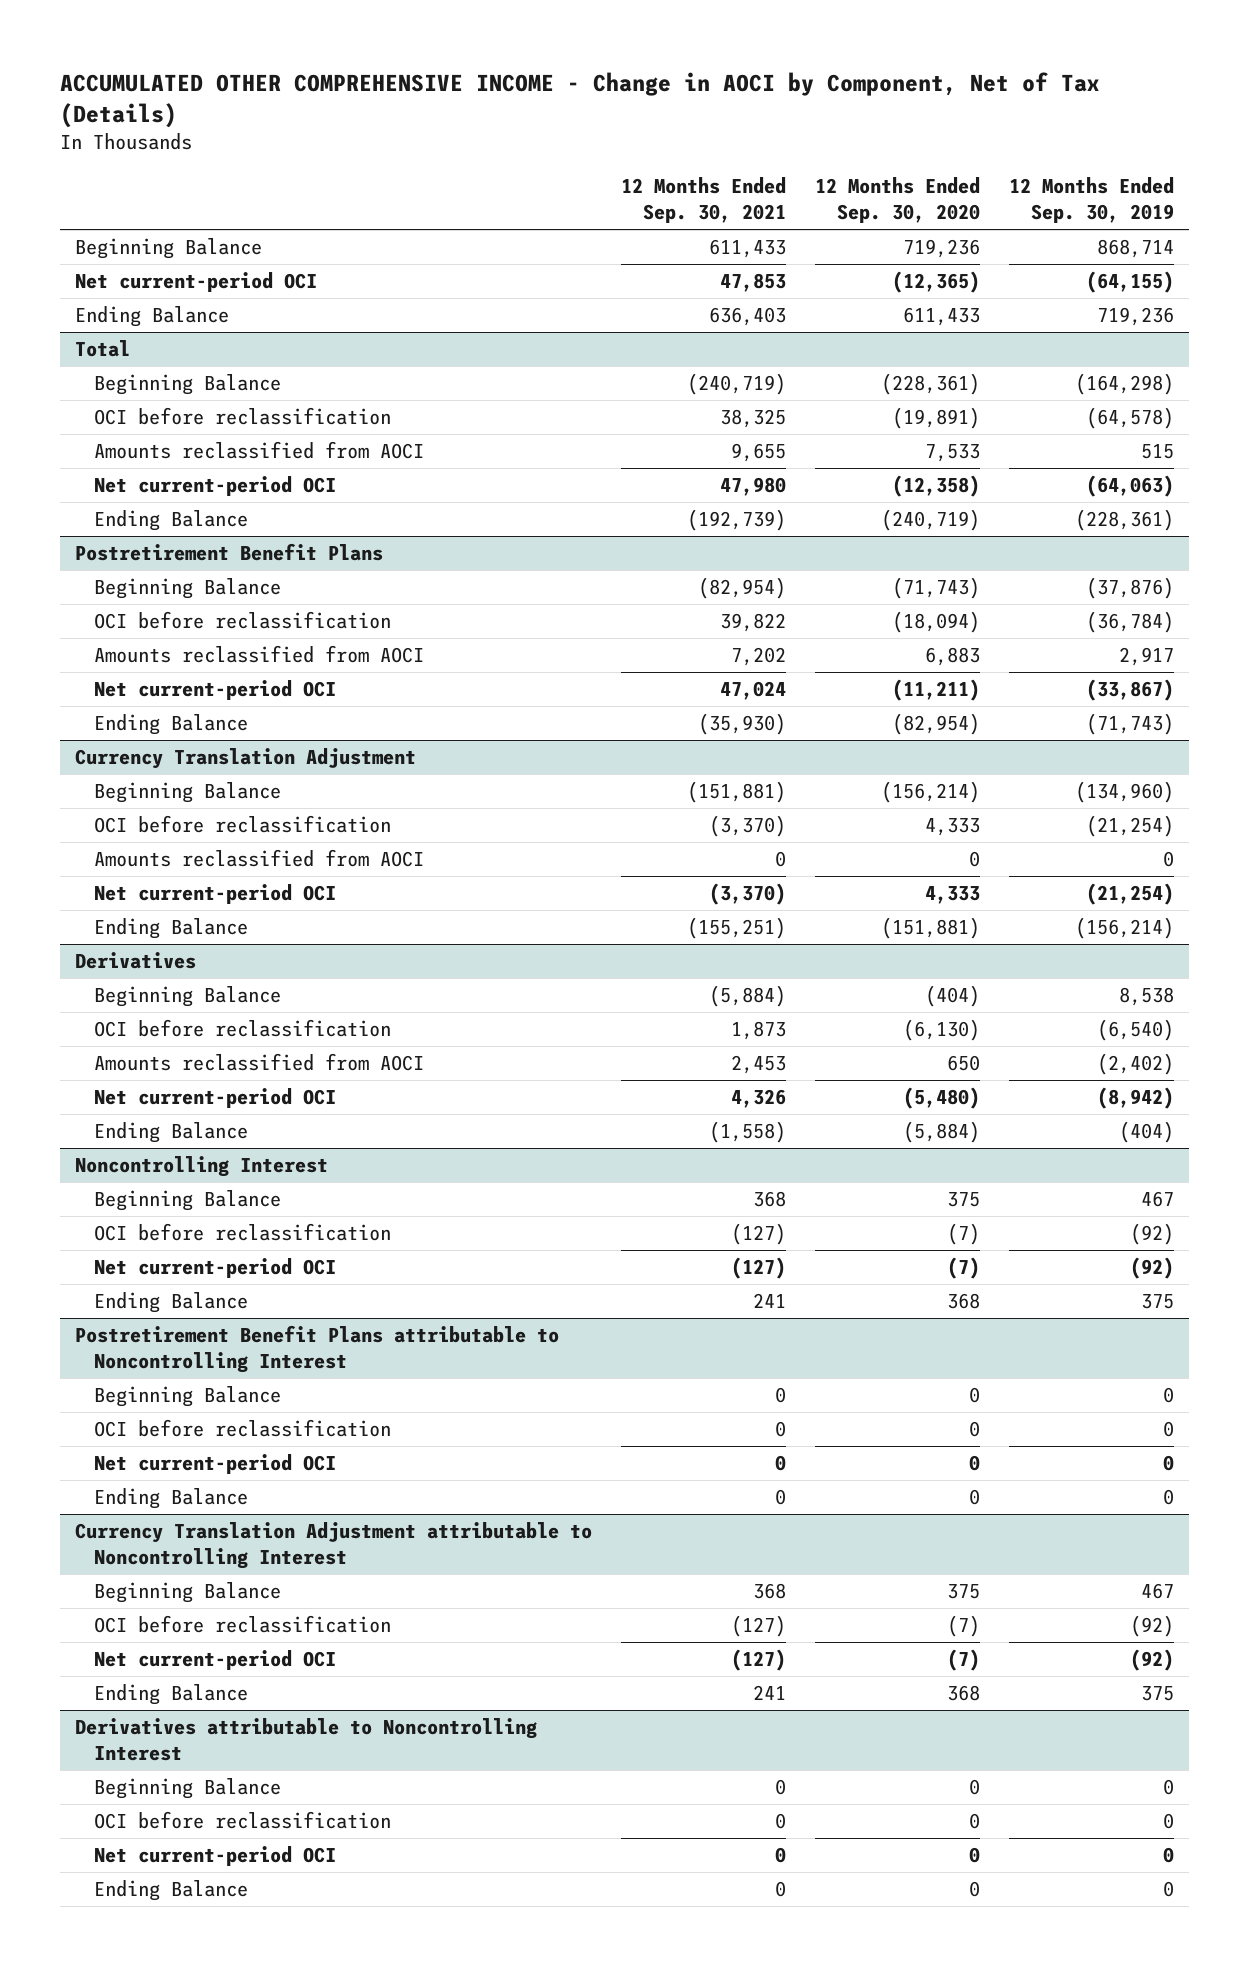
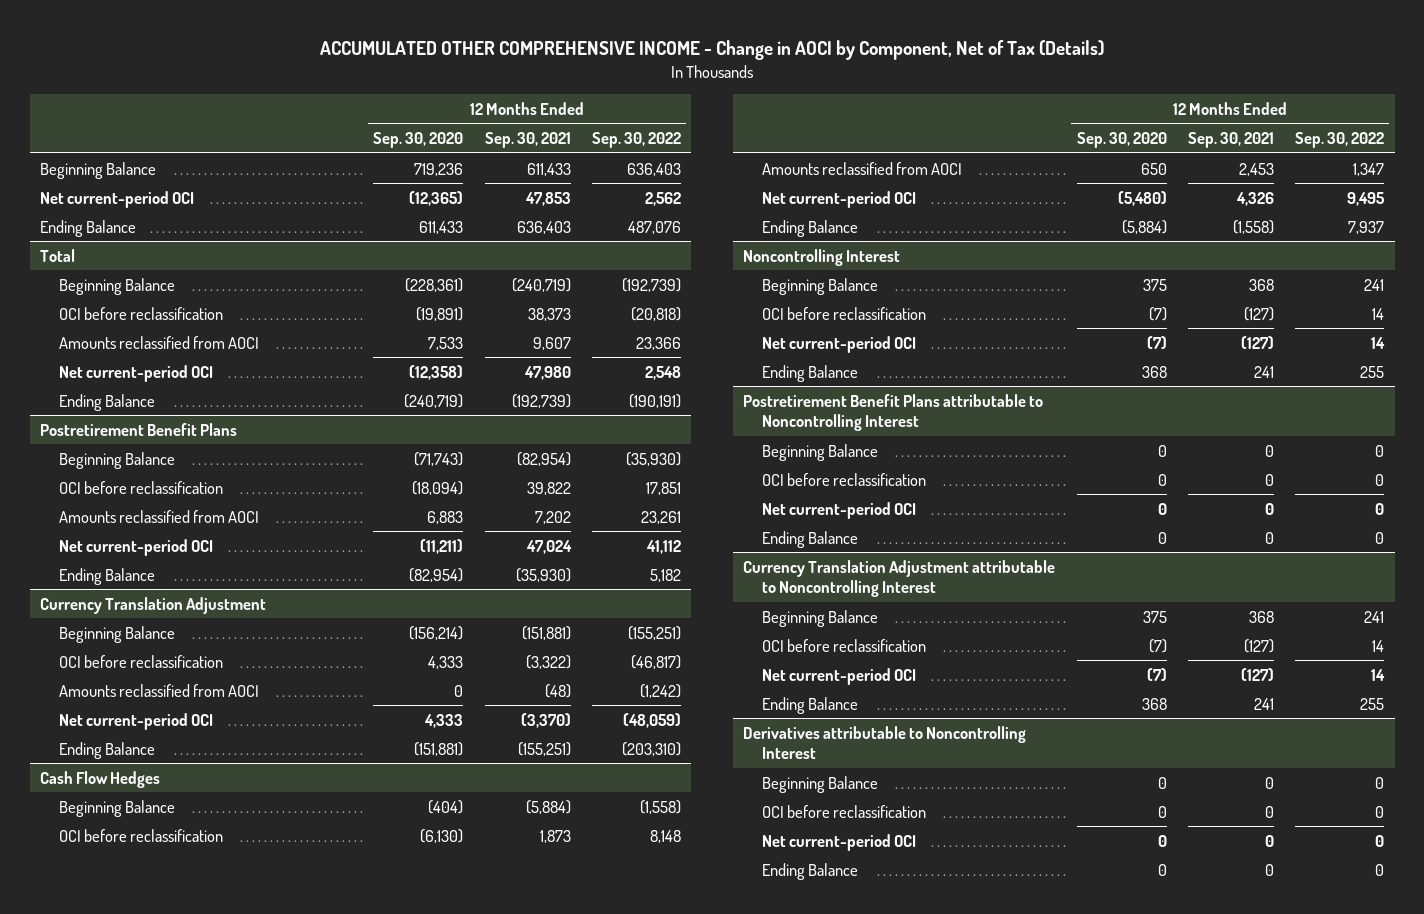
[1009,177,1175,224] 12 Months Ended Sep. 30, 2019 -> none
none -> [591,132,681,149] Sep. 30, 2022
[719,409,786,429] 38,325 -> [527,307,571,321] 38,373
[730,443,786,463] 9,655 -> [532,336,571,350] 9,607
[708,815,786,838] (3,370) -> [525,654,571,669] (3,322)
[774,851,786,868] 0 -> [544,683,571,698] (48)
[74,952,196,970] Derivatives -> [40,770,161,788] Cash Flow Hedges

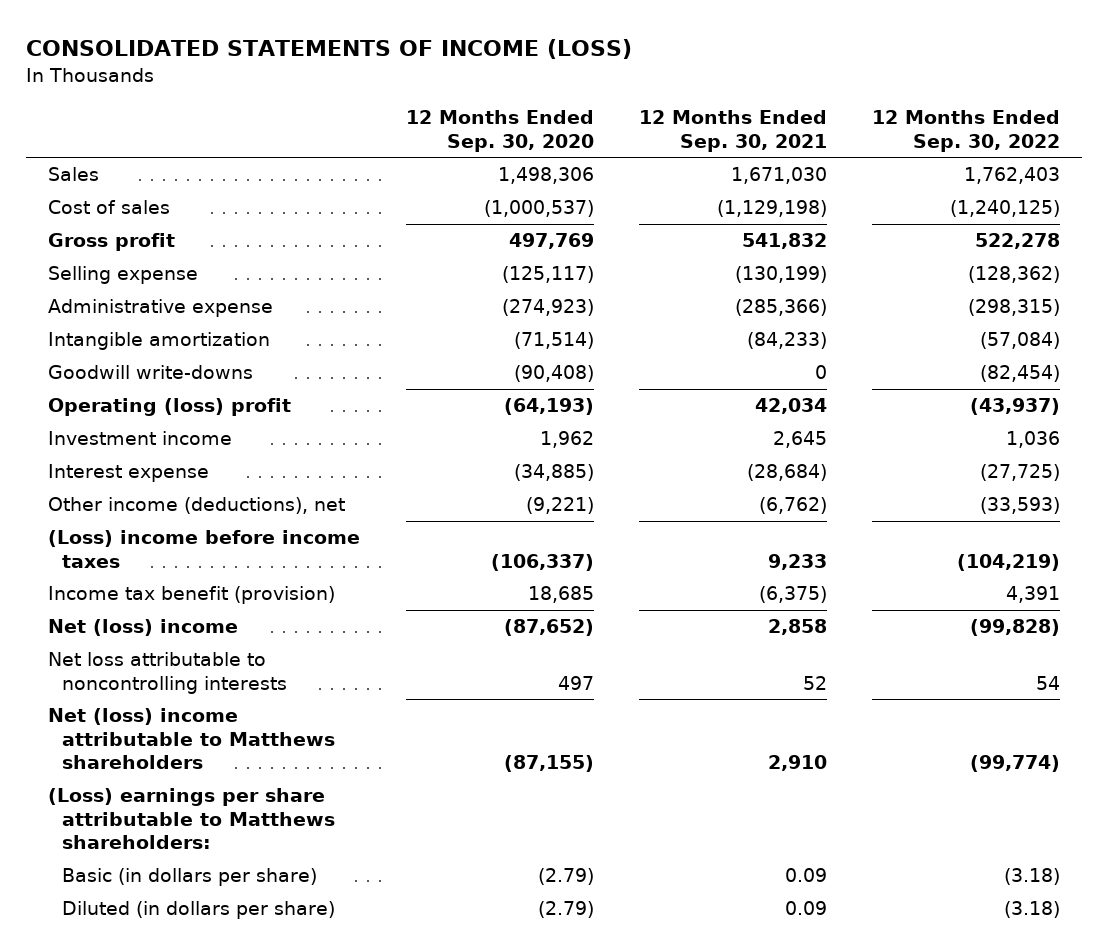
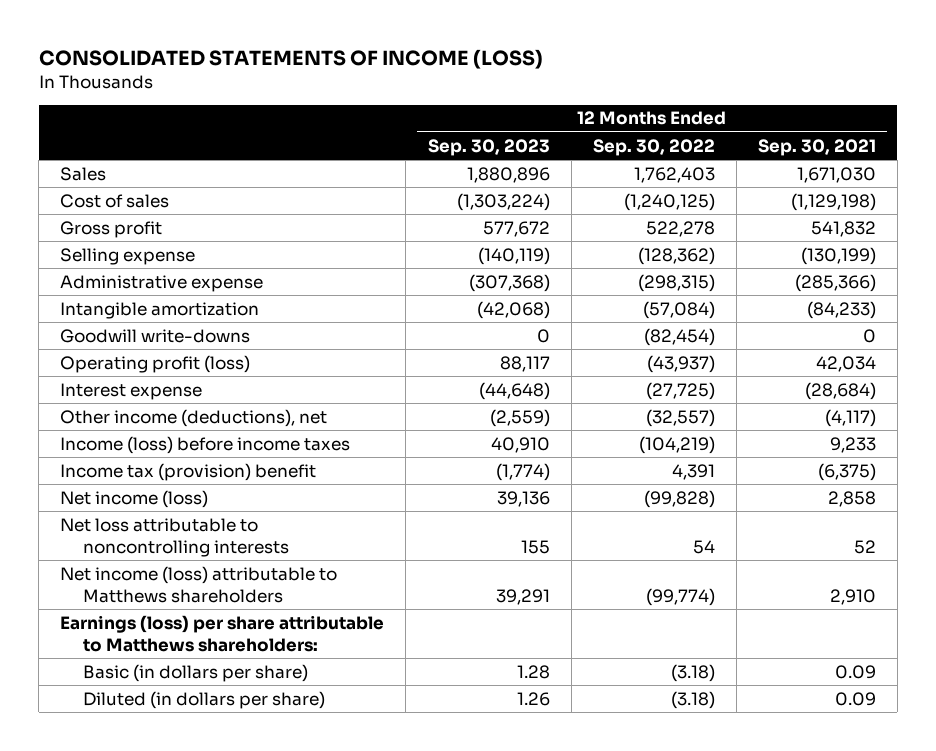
[405,110,594,152] 12 Months Ended Sep. 30, 2020 -> none
none -> [427,138,550,156] Sep. 30, 2023
[48,431,233,446] Investment income -> none
[48,398,292,417] Operating (loss) profit -> [60,354,251,373] Operating profit (loss)
[758,497,827,515] (6,762) -> [824,408,876,427] (4,117)
[979,497,1060,515] (33,593) -> [645,408,715,427] (32,557)
[48,530,361,568] (Loss) income before income taxes -> [60,435,351,454] Income (loss) before income taxes
[48,586,336,605] Income tax benefit (provision) -> [60,462,317,481] Income tax (provision) benefit
[48,619,239,637] Net (loss) income -> [60,489,209,508] Net income (loss)
[48,708,336,770] Net (loss) income attributable to Matthews shareholders -> [60,565,338,603] Net income (loss) attributable to Matthews shareholders
[48,788,336,850] (Loss) earnings per share attributable to Matthews shareholders: -> [60,614,385,652] Earnings (loss) per share attributable to Matthews shareholders:

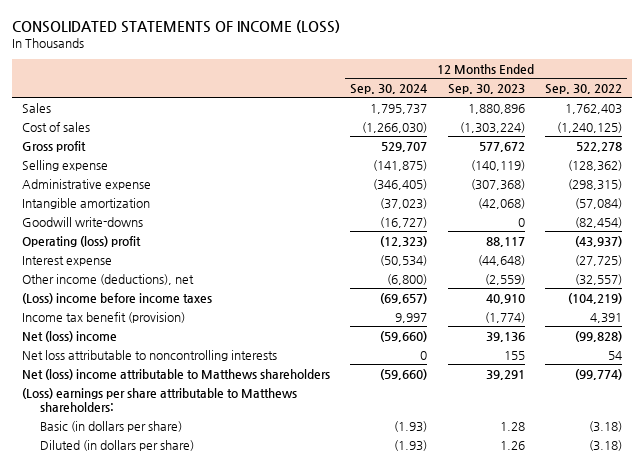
[757,138,876,156] Sep. 30, 2021 -> none
none -> [350,84,428,95] Sep. 30, 2024
[60,354,251,373] Operating profit (loss) -> [21,235,141,247] Operating (loss) profit
[60,435,351,454] Income (loss) before income taxes -> [21,292,212,304] (Loss) income before income taxes
[60,462,317,481] Income tax (provision) benefit -> [21,311,185,323] Income tax benefit (provision)
[60,489,209,508] Net income (loss) -> [21,330,117,342] Net (loss) income
[60,565,338,603] Net income (loss) attributable to Matthews shareholders -> [21,368,330,380] Net (loss) income attributable to Matthews shareholders
[60,614,385,652] Earnings (loss) per share attributable to Matthews shareholders: -> [21,387,297,413] (Loss) earnings per share attributable to Matthews shareholders:

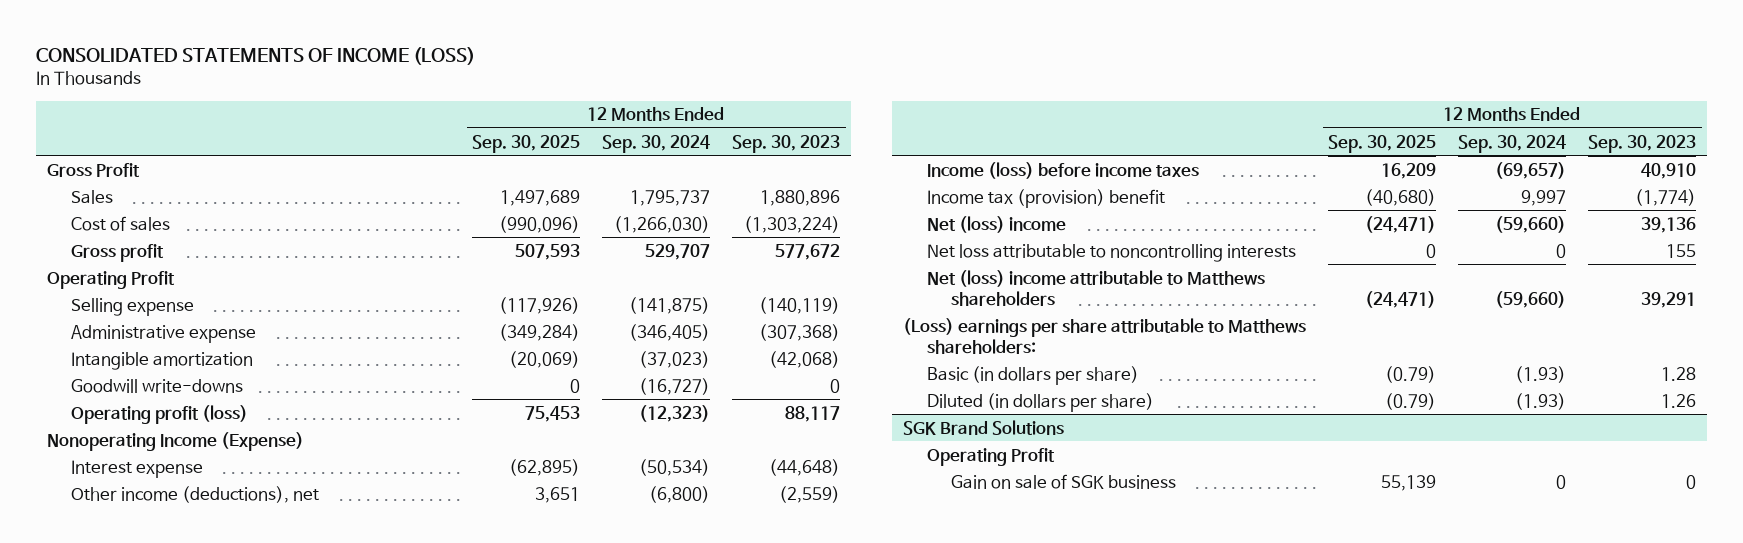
[544,84,622,95] Sep. 30, 2022 -> none
none -> [472,134,581,153] Sep. 30, 2025
none -> [47,162,141,177] Gross Profit
none -> [47,270,176,289] Operating Profit
[21,235,141,247] Operating (loss) profit -> [71,404,249,424] Operating profit (loss)
none -> [47,431,305,451] Nonoperating Income (Expense)
[21,292,212,304] (Loss) income before income taxes -> [927,161,1200,179] Income (loss) before income taxes
[21,311,185,323] Income tax benefit (provision) -> [927,188,1166,208] Income tax (provision) benefit
none -> [903,419,1065,435] SGK Brand Solutions
none -> [927,447,1056,466] Operating Profit
none -> [951,473,1177,489] Gain on sale of SGK business

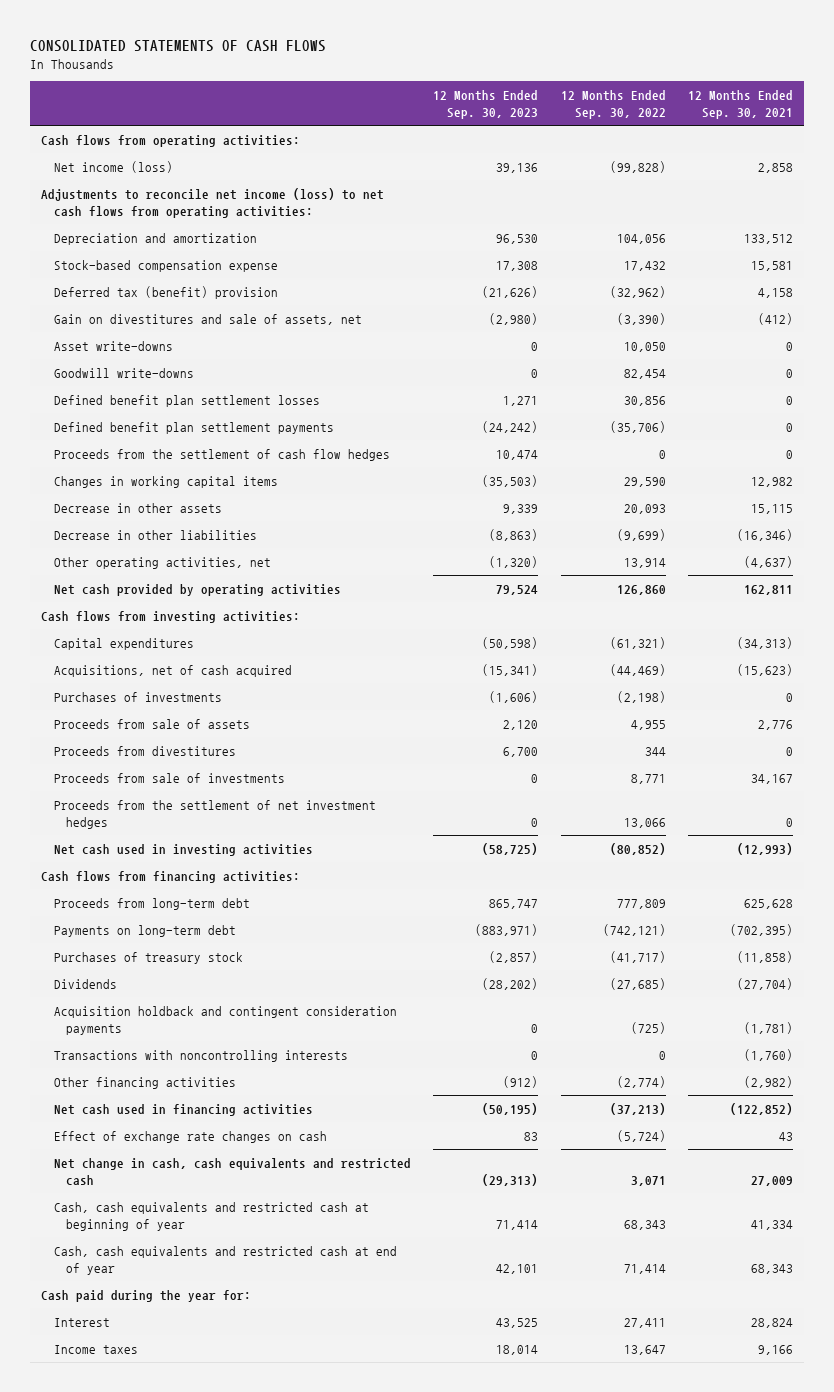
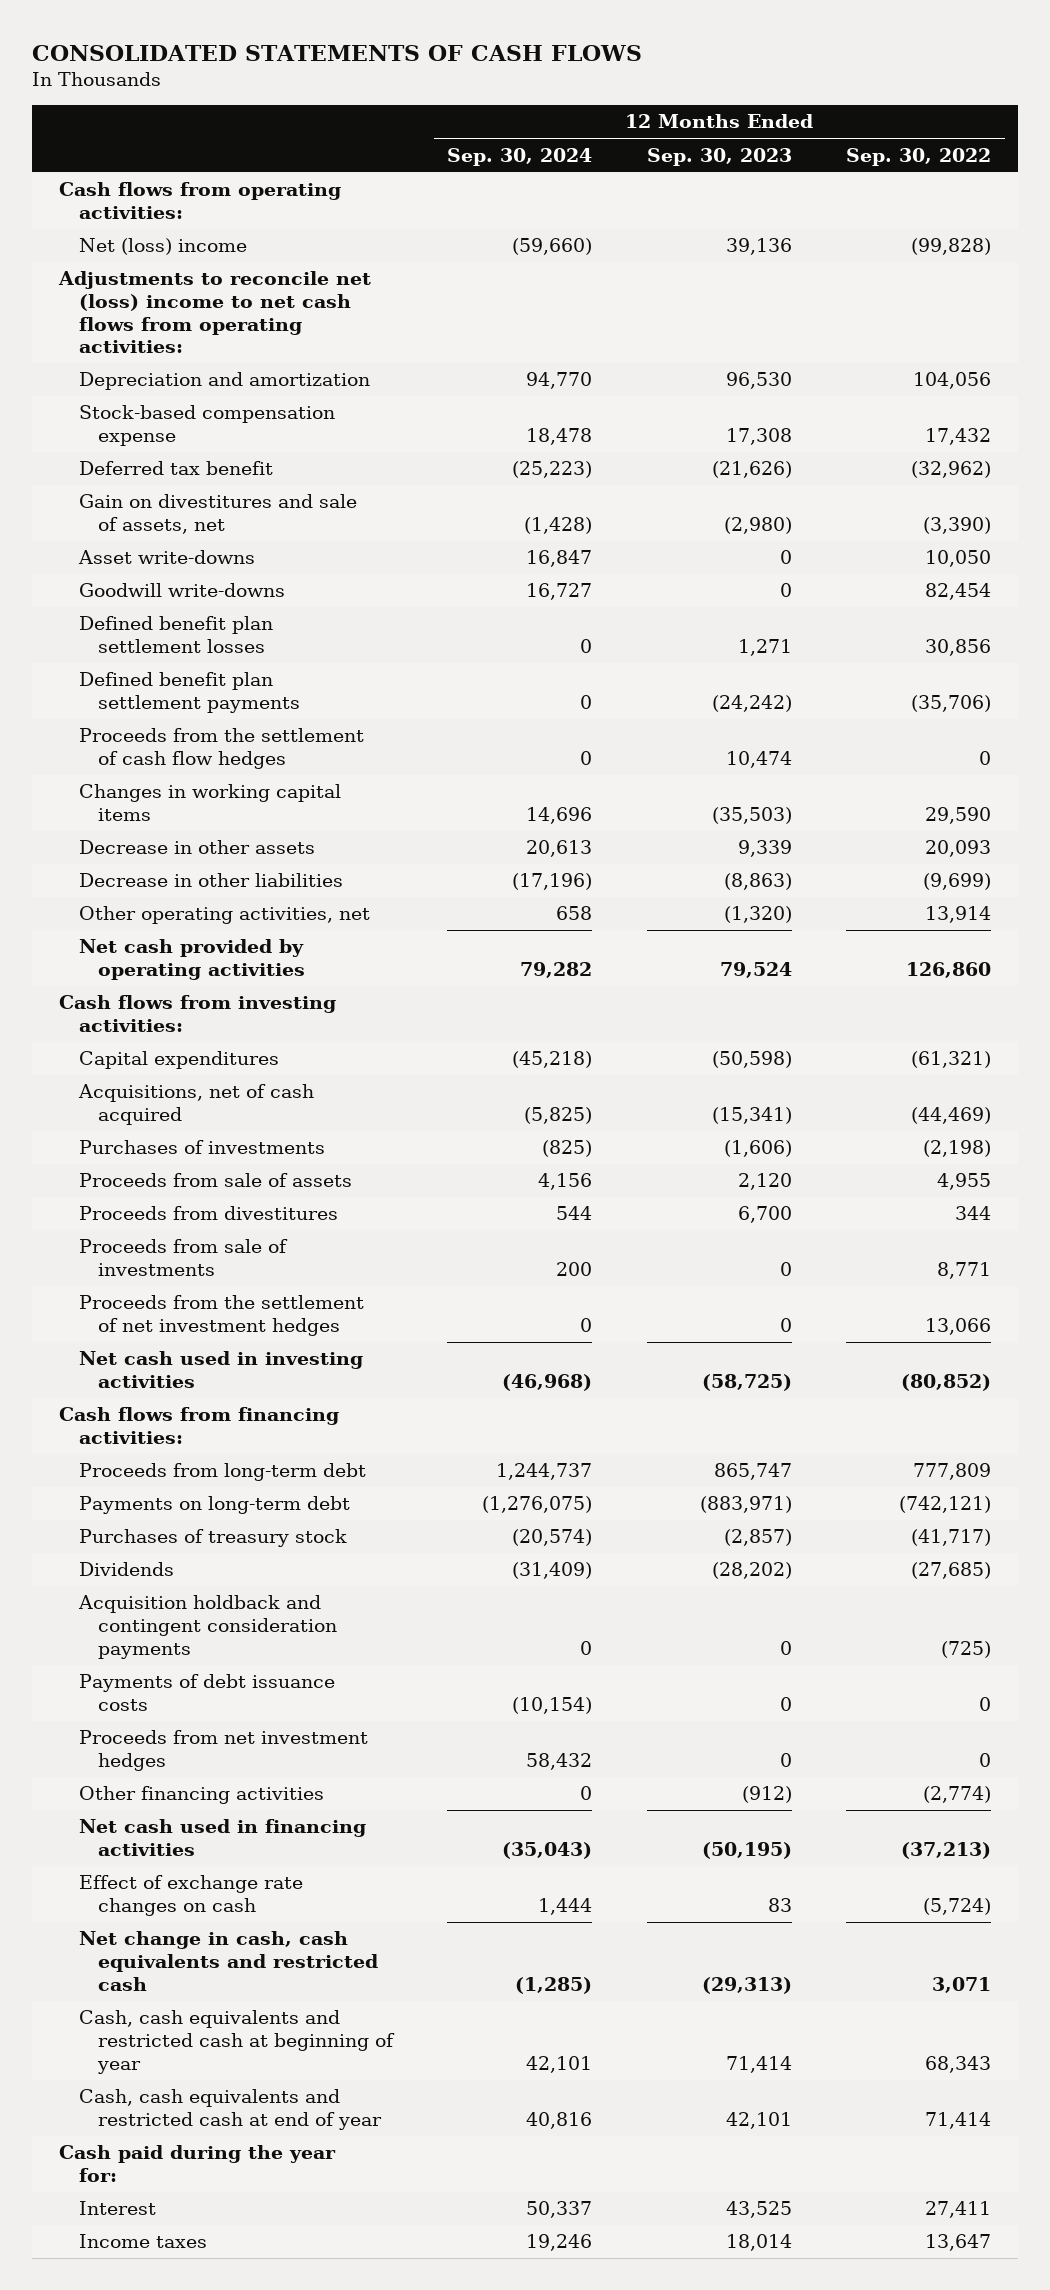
[688,90,794,119] 12 Months Ended Sep. 30, 2021 -> none
none -> [447,147,593,166] Sep. 30, 2024
[53,160,173,173] Net income (loss) -> [78,238,247,256] Net (loss) income
[41,187,385,218] Adjustments to reconcile net income (loss) to net cash flows from operating activities: -> [58,271,372,354] Adjustments to reconcile net (loss) income to net cash flows from operating activities:
[53,285,278,299] Deferred tax (benefit) provision -> [78,461,273,476] Deferred tax benefit
[53,1049,348,1062] Transactions with noncontrolling interests -> none
none -> [78,1674,335,1712] Payments of debt issuance costs
none -> [78,1730,368,1772] Proceeds from net investment hedges

